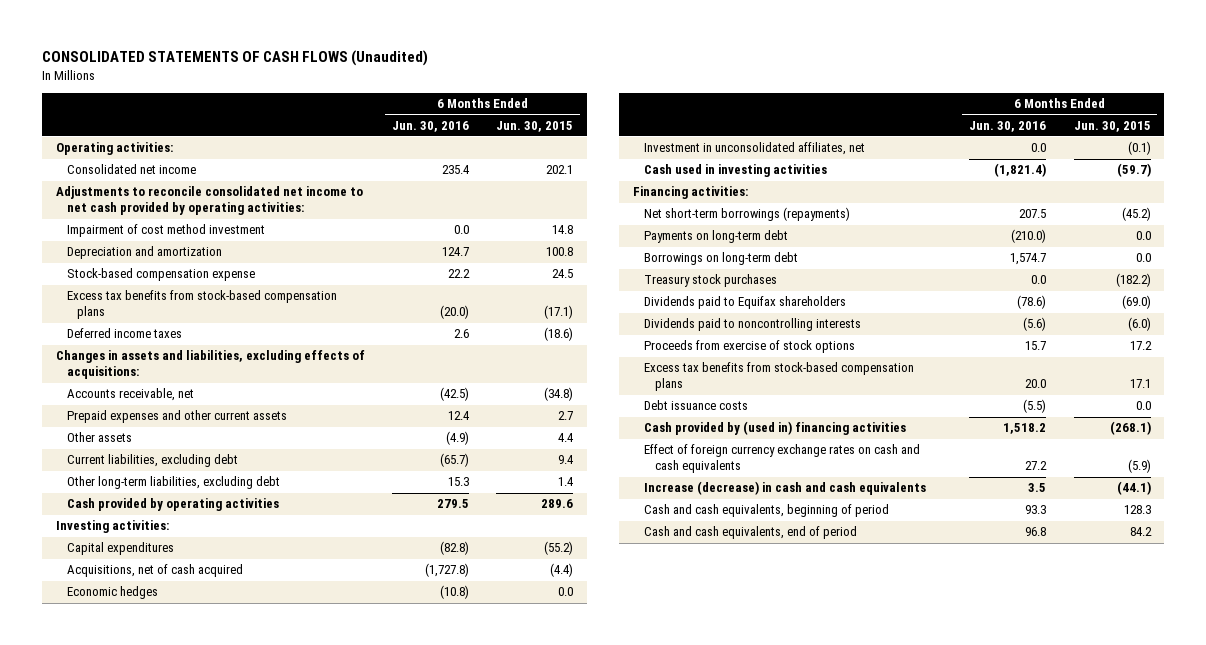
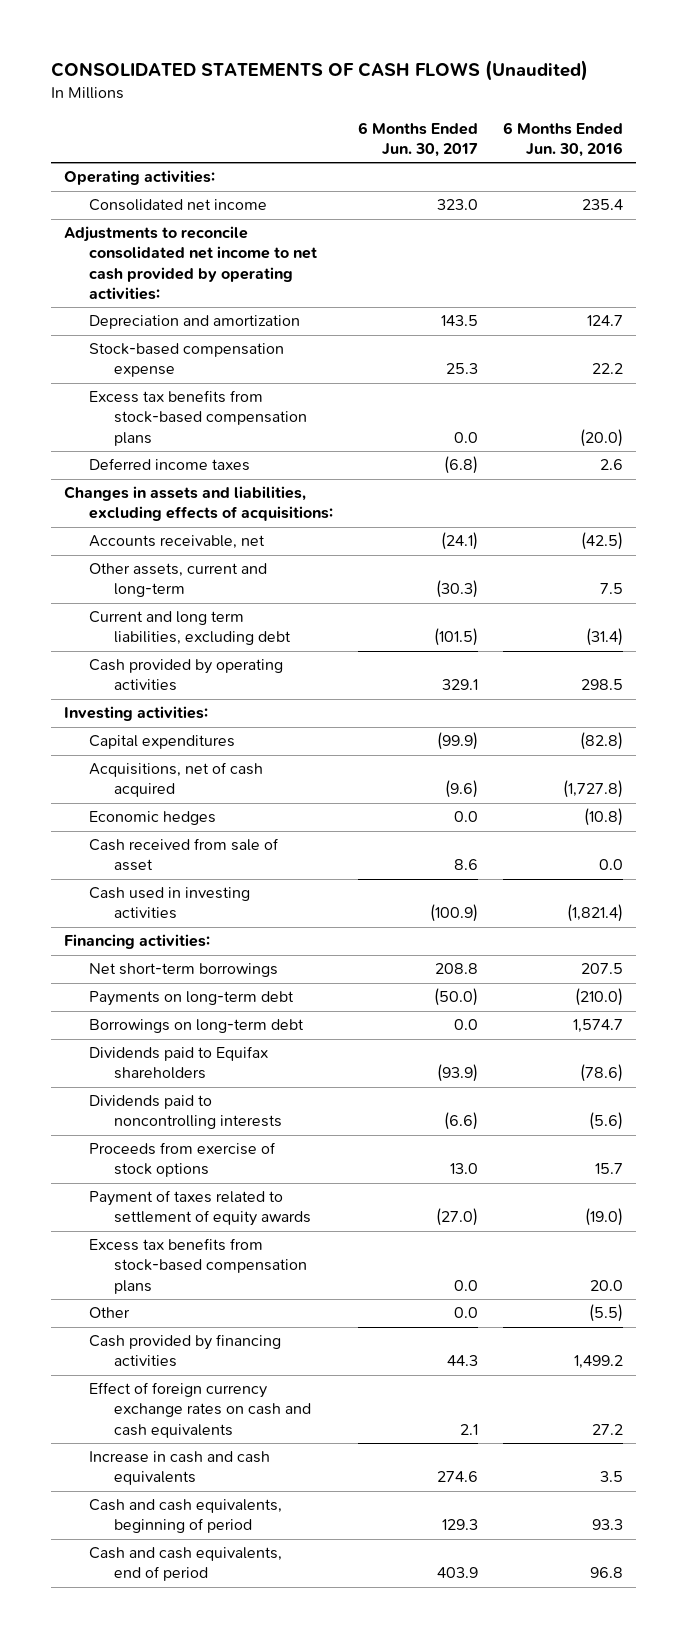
[496,120,574,132] Jun. 30, 2015 -> none
none -> [358,121,479,157] 6 Months Ended Jun. 30, 2017
[66,224,265,238] Impairment of cost method investment -> none
[66,410,287,424] Prepaid expenses and other current assets -> none
[66,476,280,490] Other long-term liabilities, excluding debt -> none
[66,432,132,443] Other assets -> [89,563,268,598] Other assets, current and long-term
[446,431,470,446] (4.9) -> [600,583,624,595] 7.5
[66,454,238,468] Current liabilities, excluding debt -> [89,611,292,646] Current and long term liabilities, excluding debt
[440,453,470,468] (65.7) -> [586,628,624,647] (31.4)
[437,499,470,509] 279.5 -> [581,679,624,691] 298.5
[643,142,865,156] Investment in unconsolidated affiliates, net -> none
none -> [89,838,280,872] Cash received from sale of asset
[643,207,850,222] Net short-term borrowings (repayments) -> [89,963,279,978] Net short-term borrowings
[643,274,777,288] Treasury stock purchases -> none
none -> [89,1190,312,1227] Payment of taxes related to settlement of equity awards
[643,400,748,411] Debt issuance costs -> none
none -> [89,1307,131,1319] Other
[643,421,906,436] Cash provided by (used in) financing activities -> [89,1334,282,1368] Cash provided by financing activities
[1003,423,1047,435] 1,518.2 -> [574,1355,624,1370] 1,499.2
[643,481,926,496] Increase (decrease) in cash and cash equivalents -> [89,1451,271,1486] Increase in cash and cash equivalents

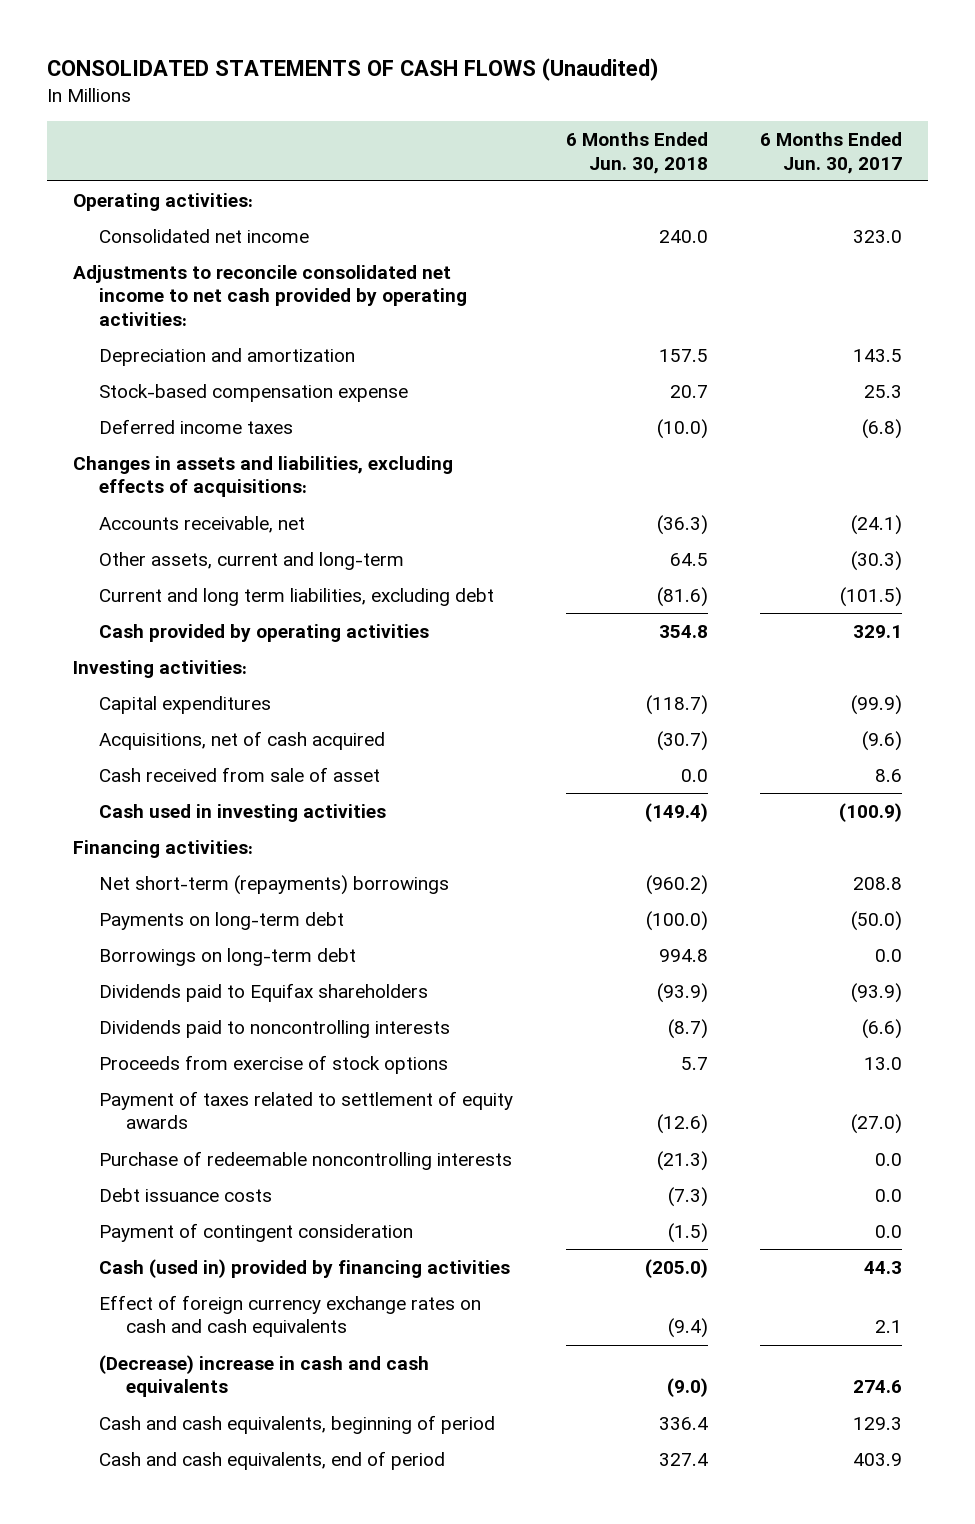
[503,121,624,157] 6 Months Ended Jun. 30, 2016 -> none
none -> [565,131,708,174] 6 Months Ended Jun. 30, 2018
[89,390,308,446] Excess tax benefits from stock-based compensation plans -> none
[89,811,217,826] Economic hedges -> none
[89,963,279,978] Net short-term borrowings -> [99,874,450,895] Net short-term (repayments) borrowings
[89,1238,308,1294] Excess tax benefits from stock-based compensation plans -> none
[89,1307,131,1319] Other -> none
none -> [99,1150,513,1170] Purchase of redeemable noncontrolling interests
none -> [99,1187,273,1202] Debt issuance costs
none -> [99,1222,414,1242] Payment of contingent consideration
[89,1334,282,1368] Cash provided by financing activities -> [99,1258,511,1278] Cash (used in) provided by financing activities
[89,1451,271,1486] Increase in cash and cash equivalents -> [99,1354,430,1398] (Decrease) increase in cash and cash equivalents

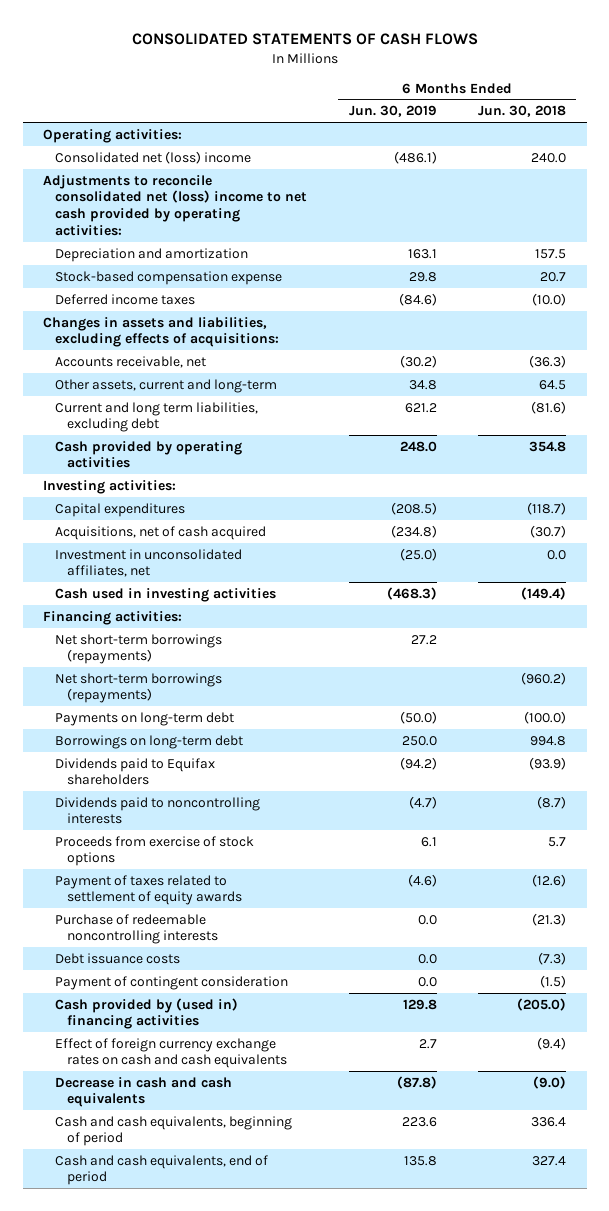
[46,58,659,82] CONSOLIDATED STATEMENTS OF CASH FLOWS (Unaudited) -> [131,33,478,46] CONSOLIDATED STATEMENTS OF CASH FLOWS
[759,131,902,174] 6 Months Ended Jun. 30, 2017 -> none
none -> [348,105,437,118] Jun. 30, 2019
[99,228,310,243] Consolidated net income -> [55,150,252,164] Consolidated net (loss) income
[72,264,468,327] Adjustments to reconcile consolidated net income to net cash provided by operating activities: -> [43,174,308,236] Adjustments to reconcile consolidated net (loss) income to net cash provided by operating activities:
[99,766,381,782] Cash received from sale of asset -> none
none -> [55,548,243,578] Investment in unconsolidated affiliates, net
none -> [55,633,223,665] Net short-term borrowings (repayments)
[99,874,450,895] Net short-term (repayments) borrowings -> [55,672,223,704] Net short-term borrowings (repayments)
[99,1258,511,1278] Cash (used in) provided by financing activities -> [55,997,239,1030] Cash provided by (used in) financing activities
[99,1354,430,1398] (Decrease) increase in cash and cash equivalents -> [55,1076,233,1108] Decrease in cash and cash equivalents

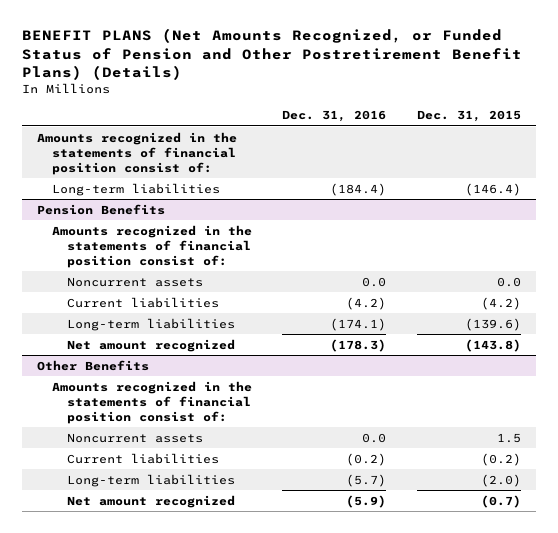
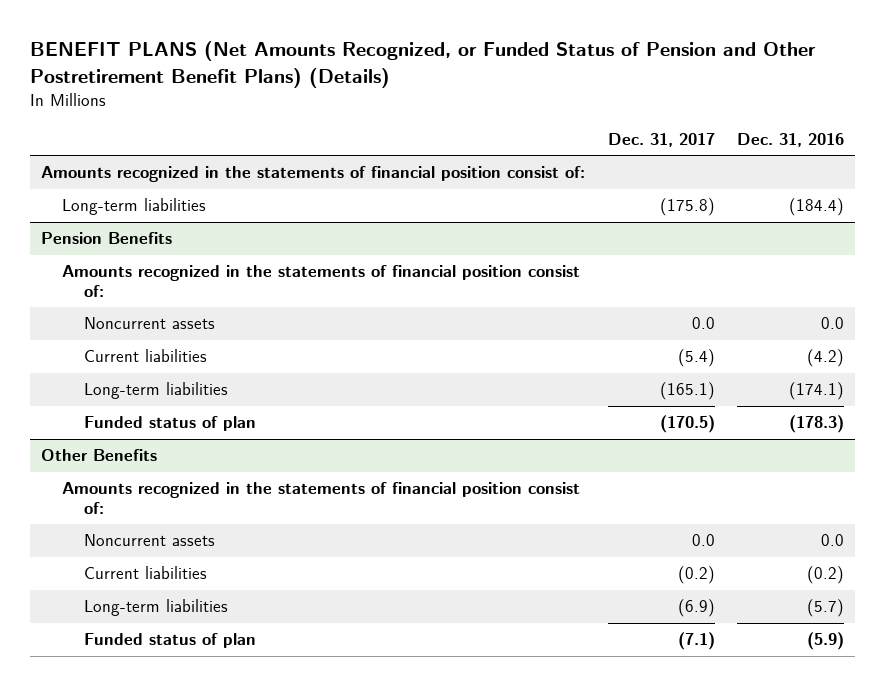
[416,110,521,123] Dec. 31, 2015 -> none
none -> [607,132,715,147] Dec. 31, 2017
[66,338,235,352] Net amount recognized -> [83,416,256,432] Funded status of plan
[66,494,235,508] Net amount recognized -> [83,633,256,649] Funded status of plan

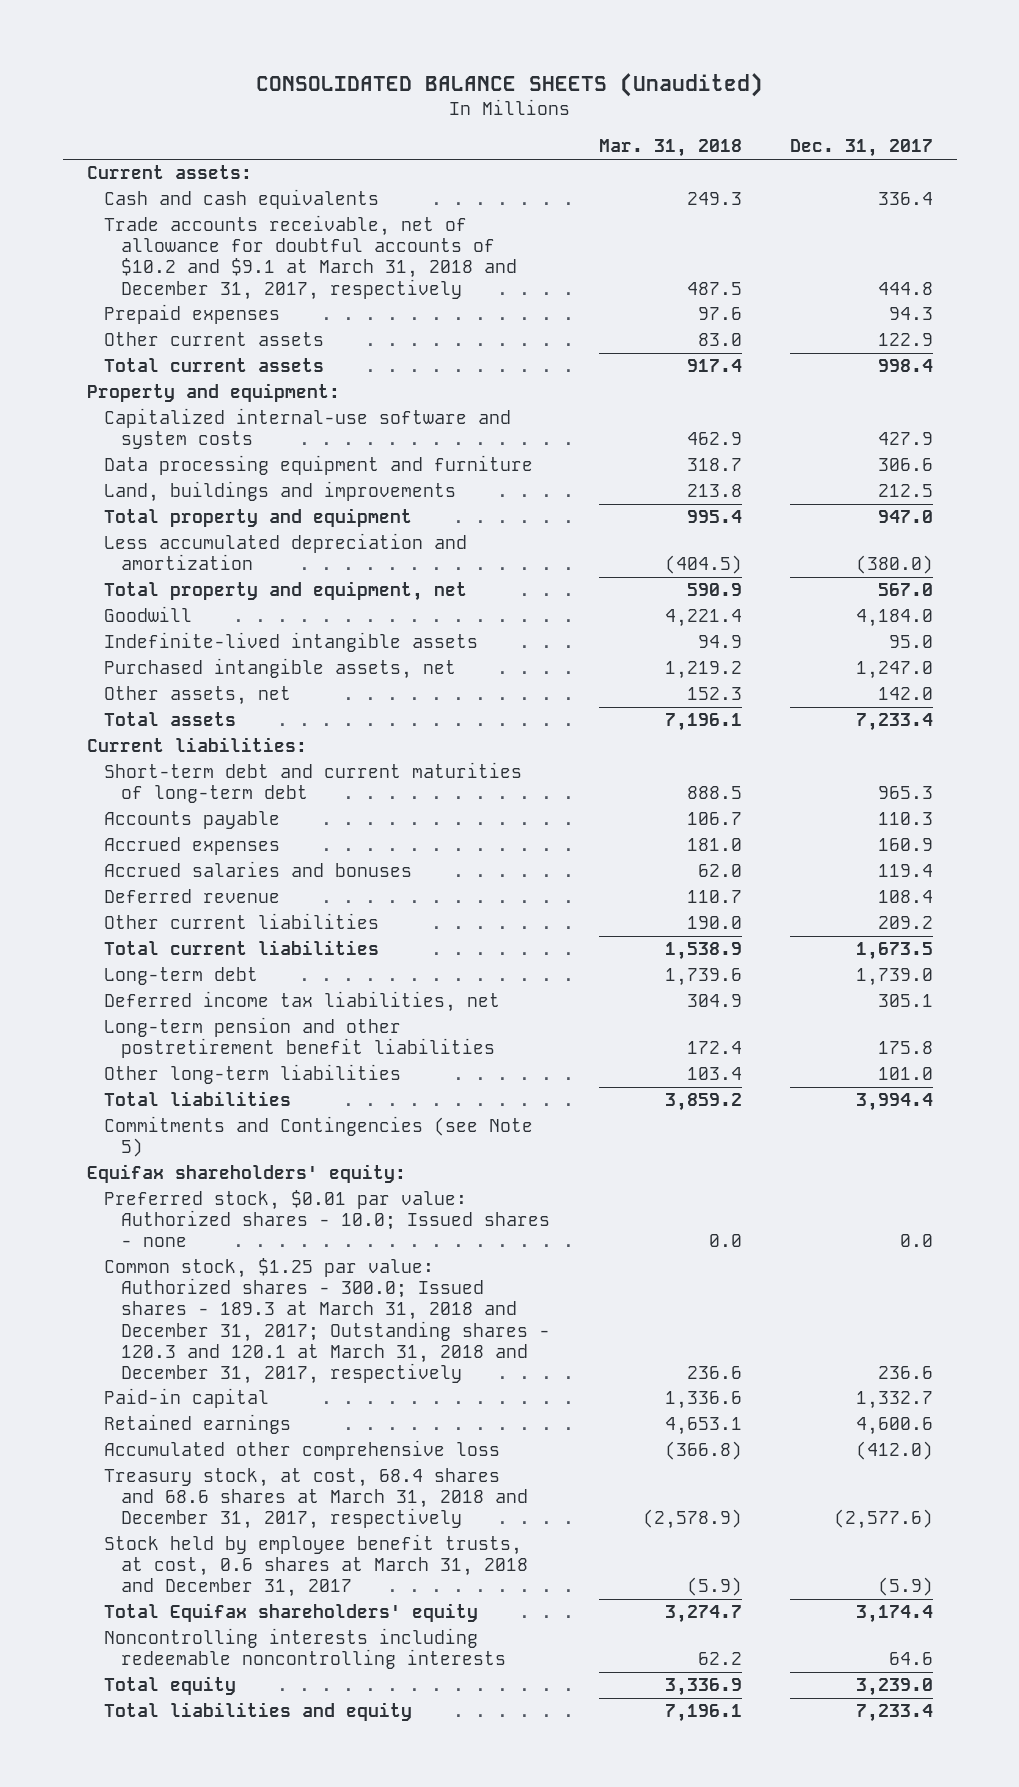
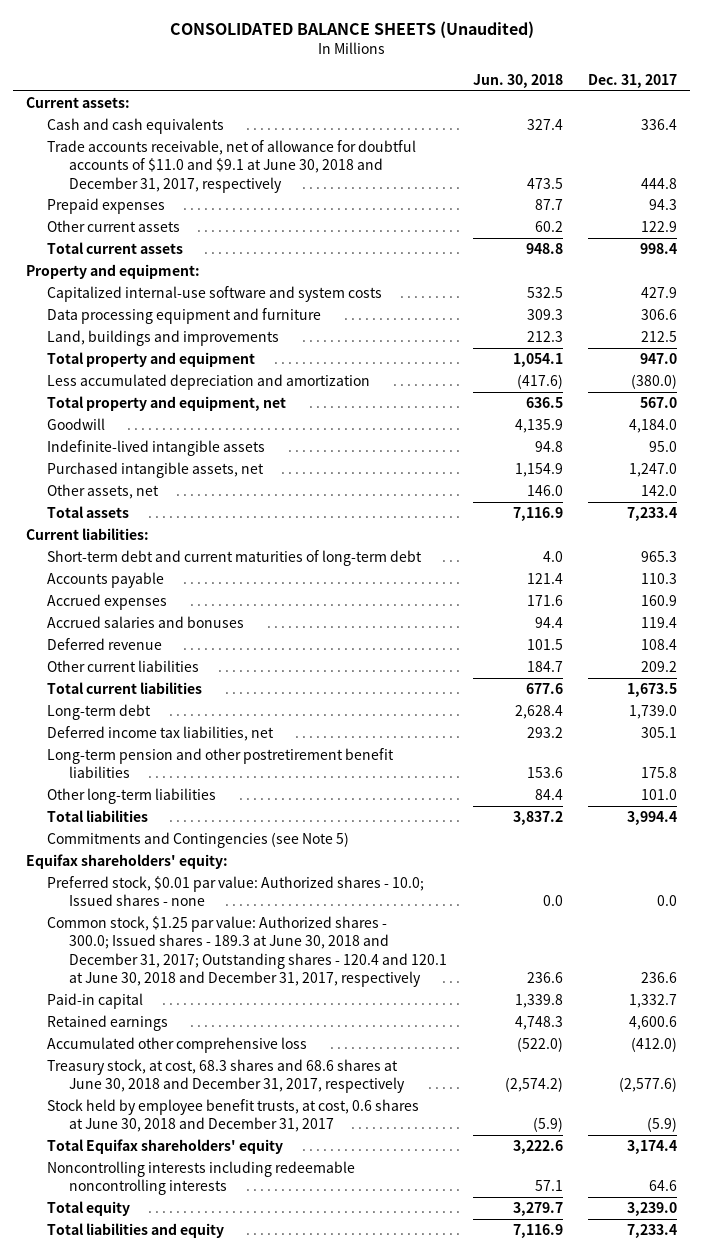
[598,139,742,158] Mar. 31, 2018 -> none
none -> [472,73,563,88] Jun. 30, 2018
[104,215,518,300] Trade accounts receivable, net of allowance for doubtful accounts of $10.2 and $9.1 at March 31, 2018 and December 31, 2017, respectively -> [47,140,417,193] Trade accounts receivable, net of allowance for doubtful accounts of $11.0 and $9.1 at June 30, 2018 and December 31, 2017, respectively
[104,1258,551,1384] Common stock, $1.25 par value: Authorized shares - 300.0; Issued shares - 189.3 at March 31, 2018 and December 31, 2017; Outstanding shares - 120.3 and 120.1 at March 31, 2018 and December 31, 2017, respectively -> [47,916,447,987] Common stock, $1.25 par value: Authorized shares - 300.0; Issued shares - 189.3 at June 30, 2018 and December 31, 2017; Outstanding shares - 120.4 and 120.1 at June 30, 2018 and December 31, 2017, respectively
[104,1468,529,1530] Treasury stock, at cost, 68.4 shares and 68.6 shares at March 31, 2018 and December 31, 2017, respectively -> [47,1059,405,1094] Treasury stock, at cost, 68.3 shares and 68.6 shares at June 30, 2018 and December 31, 2017, respectively
[104,1534,529,1598] Stock held by employee benefit trusts, at cost, 0.6 shares at March 31, 2018 and December 31, 2017 -> [47,1099,420,1133] Stock held by employee benefit trusts, at cost, 0.6 shares at June 30, 2018 and December 31, 2017

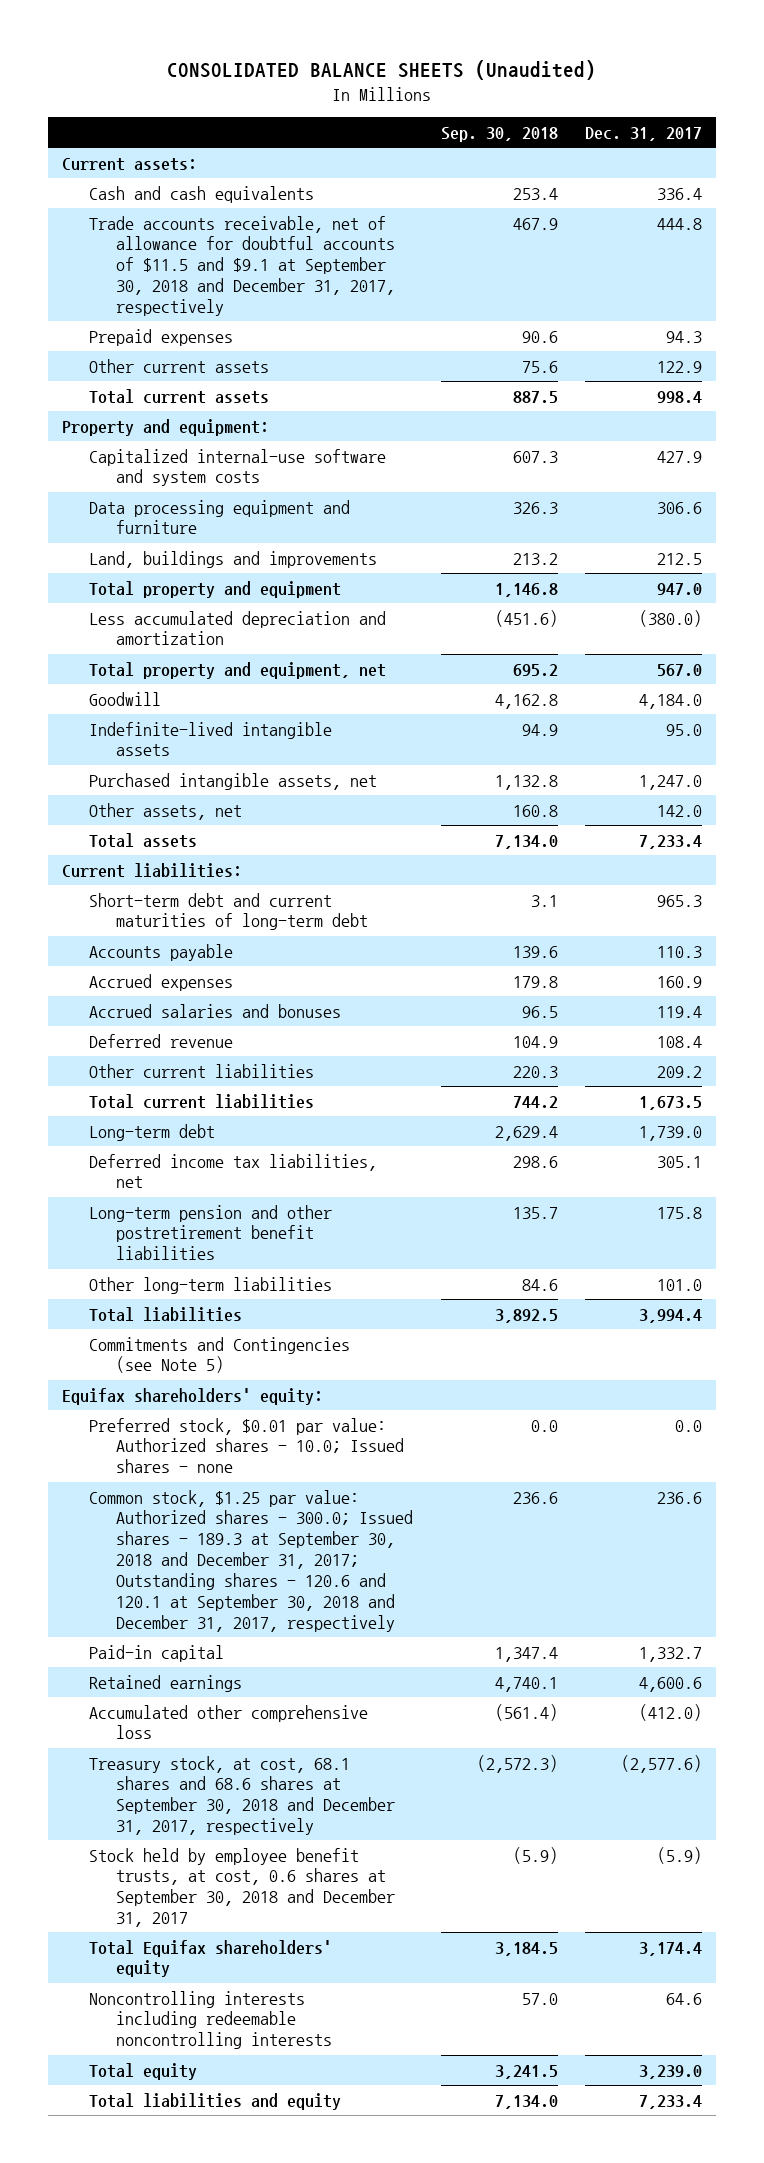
[472,73,563,88] Jun. 30, 2018 -> none
none -> [440,126,558,142] Sep. 30, 2018
[47,140,417,193] Trade accounts receivable, net of allowance for doubtful accounts of $11.0 and $9.1 at June 30, 2018 and December 31, 2017, respectively -> [89,215,396,317] Trade accounts receivable, net of allowance for doubtful accounts of $11.5 and $9.1 at September 30, 2018 and December 31, 2017, respectively
[47,916,447,987] Common stock, $1.25 par value: Authorized shares - 300.0; Issued shares - 189.3 at June 30, 2018 and December 31, 2017; Outstanding shares - 120.4 and 120.1 at June 30, 2018 and December 31, 2017, respectively -> [89,1489,414,1633] Common stock, $1.25 par value: Authorized shares - 300.0; Issued shares - 189.3 at September 30, 2018 and December 31, 2017; Outstanding shares - 120.6 and 120.1 at September 30, 2018 and December 31, 2017, respectively
[47,1059,405,1094] Treasury stock, at cost, 68.3 shares and 68.6 shares at June 30, 2018 and December 31, 2017, respectively -> [89,1755,396,1836] Treasury stock, at cost, 68.1 shares and 68.6 shares at September 30, 2018 and December 31, 2017, respectively
[47,1099,420,1133] Stock held by employee benefit trusts, at cost, 0.6 shares at June 30, 2018 and December 31, 2017 -> [89,1847,396,1928] Stock held by employee benefit trusts, at cost, 0.6 shares at September 30, 2018 and December 31, 2017

